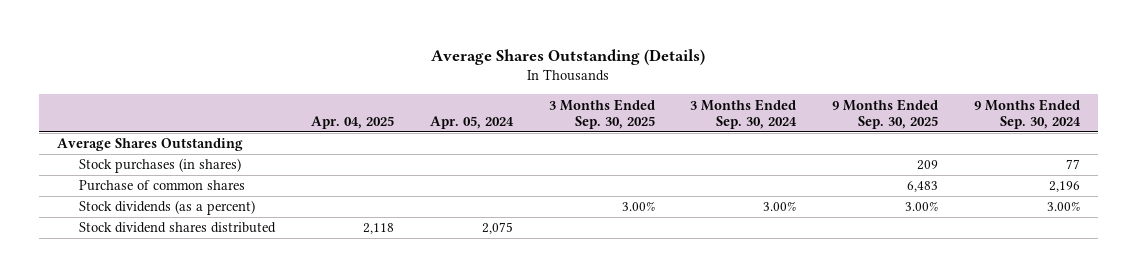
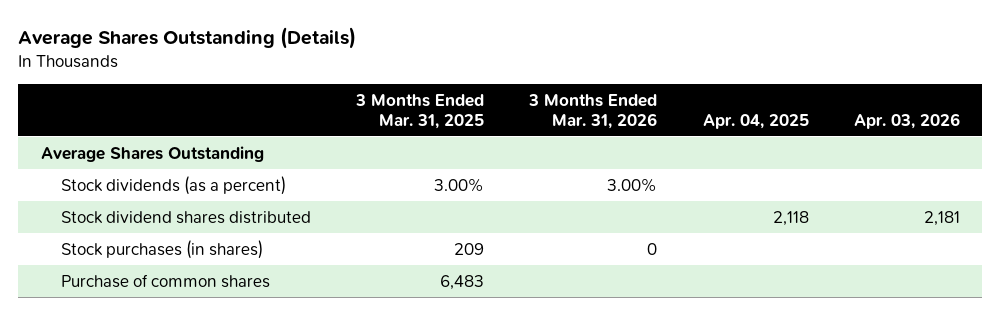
[429,115,514,129] Apr. 05, 2024 -> none
[548,98,655,129] 3 Months Ended Sep. 30, 2025 -> none
[690,98,798,129] 3 Months Ended Sep. 30, 2024 -> none
[832,98,939,129] 9 Months Ended Sep. 30, 2025 -> none
[973,98,1081,129] 9 Months Ended Sep. 30, 2024 -> none
none -> [355,93,485,129] 3 Months Ended Mar. 31, 2025
none -> [528,93,658,129] 3 Months Ended Mar. 31, 2026
none -> [853,112,960,129] Apr. 03, 2026
[79,158,242,174] Stock purchases (in shares) -> [60,239,263,259] Stock purchases (in shares)
[79,180,246,192] Purchase of common shares -> [60,273,270,288] Purchase of common shares

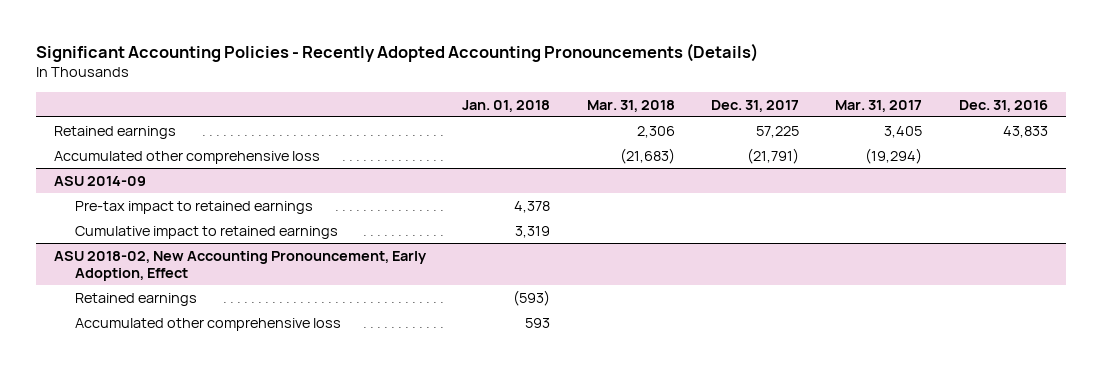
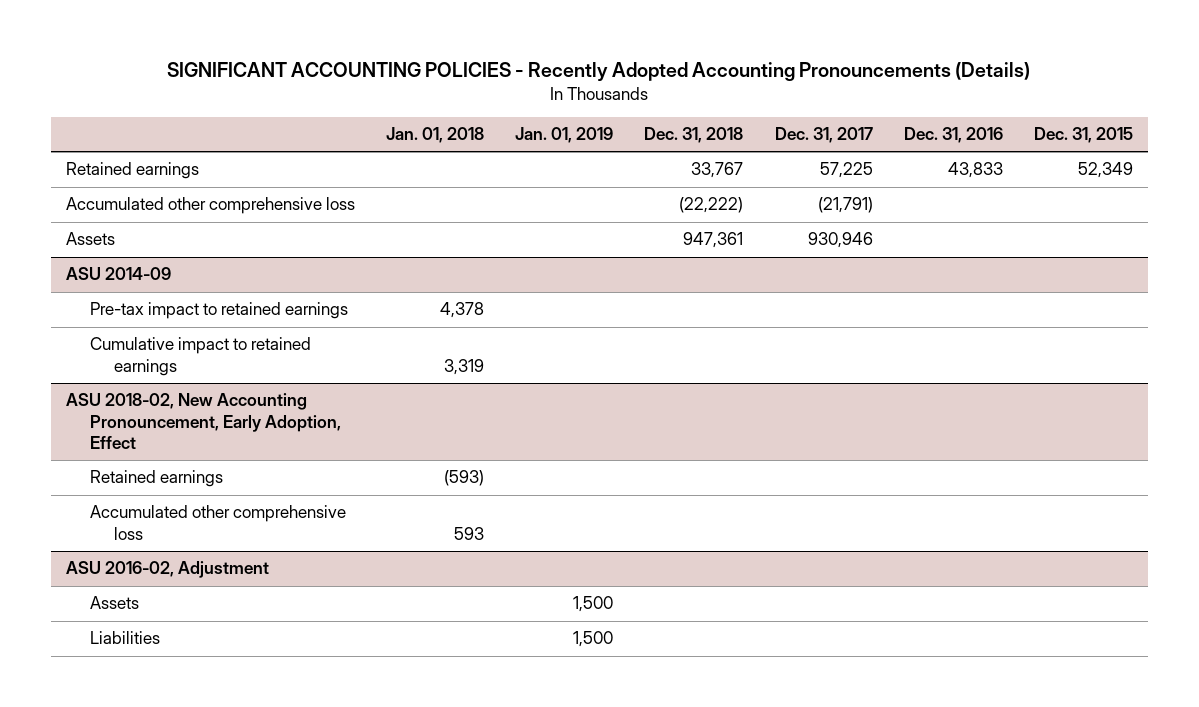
[35,42,758,62] Significant Accounting Policies - Recently Adopted Accounting Pronouncements (Details) -> [167,61,1031,81] SIGNIFICANT ACCOUNTING POLICIES - Recently Adopted Accounting Pronouncements (Details)
[586,99,675,112] Mar. 31, 2018 -> none
[835,99,923,112] Mar. 31, 2017 -> none
none -> [515,126,614,143] Jan. 01, 2019
none -> [644,126,744,143] Dec. 31, 2018
none -> [1033,126,1133,143] Dec. 31, 2015
none -> [66,232,116,246] Assets
none -> [66,561,270,579] ASU 2016-02, Adjustment
none -> [90,596,140,610] Assets
none -> [90,631,161,645] Liabilities

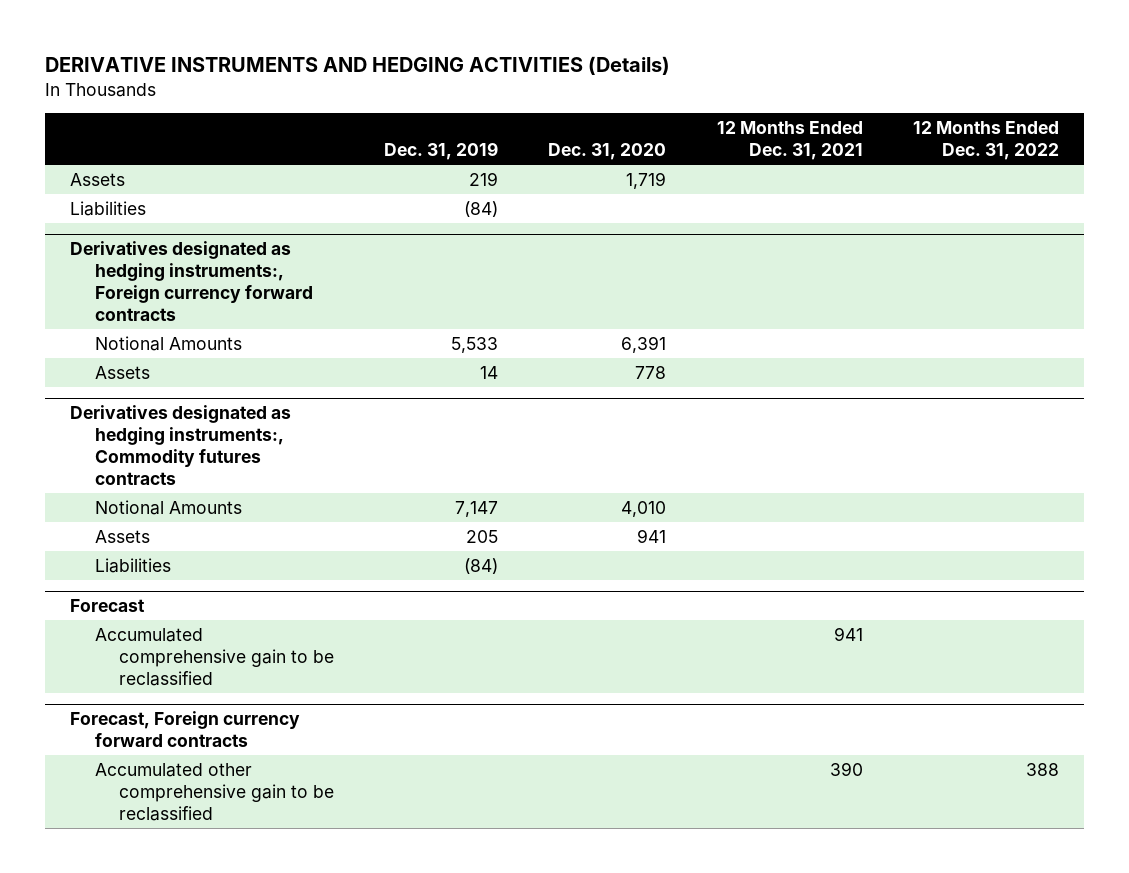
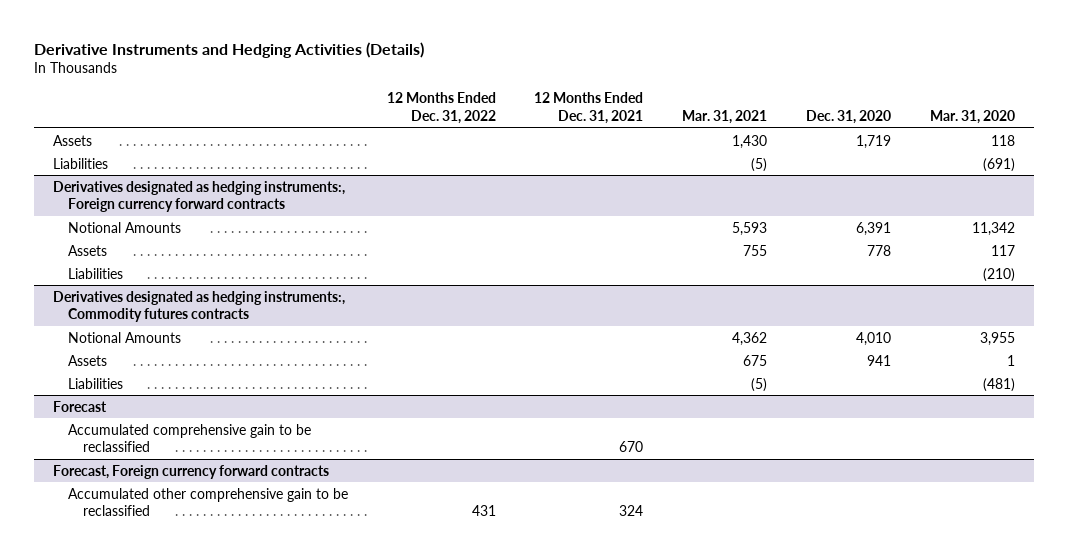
[45,56,671,76] DERIVATIVE INSTRUMENTS AND HEDGING ACTIVITIES (Details) -> [33,41,424,58] Derivative Instruments and Hedging Activities (Details)
[384,142,499,161] Dec. 31, 2019 -> none
none -> [682,110,768,125] Mar. 31, 2021
none -> [929,110,1015,125] Mar. 31, 2020
none -> [67,267,123,279] Liabilities
[833,626,863,641] 941 -> [619,441,644,453] 670
[829,761,863,776] 390 -> [619,505,644,517] 324
[1025,762,1059,776] 388 -> [471,505,496,517] 431

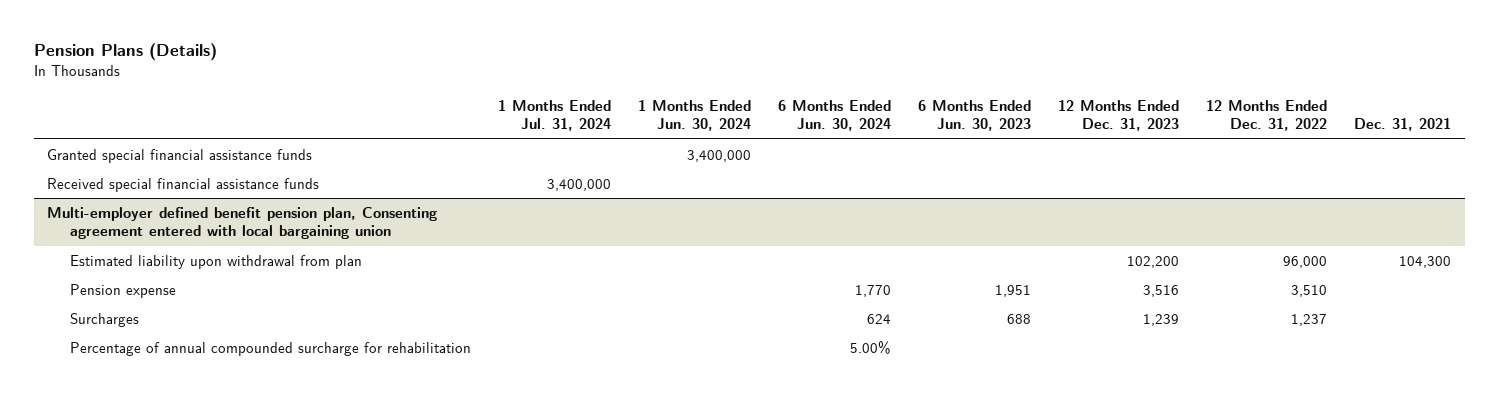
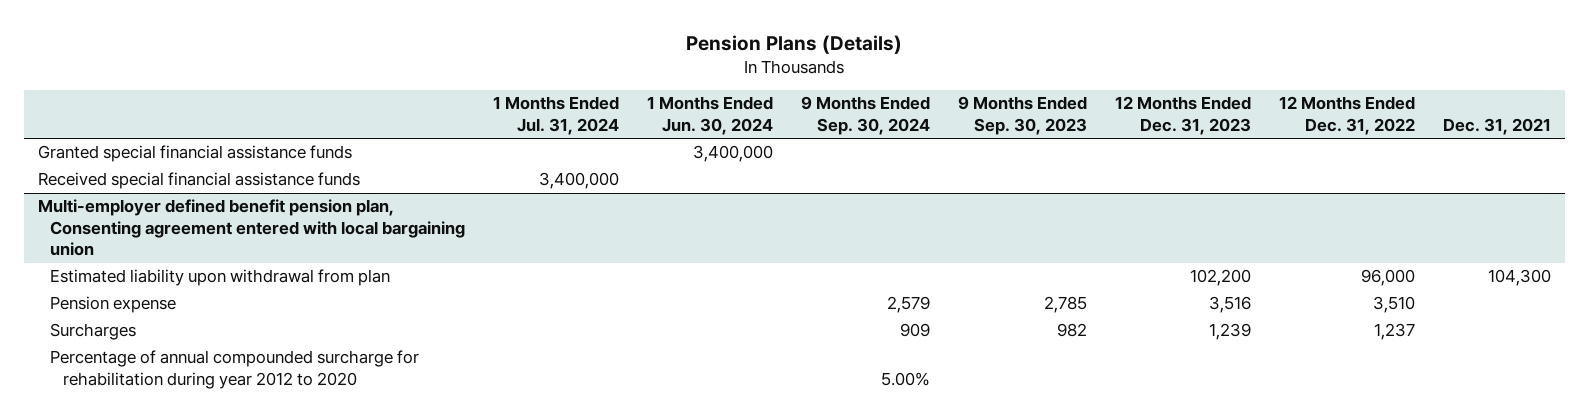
[778,99,892,132] 6 Months Ended Jun. 30, 2024 -> none
[918,99,1032,132] 6 Months Ended Jun. 30, 2023 -> none
none -> [801,96,931,135] 9 Months Ended Sep. 30, 2024
none -> [958,96,1088,135] 9 Months Ended Sep. 30, 2023
[69,341,471,356] Percentage of annual compounded surcharge for rehabilitation -> [50,350,420,389] Percentage of annual compounded surcharge for rehabilitation during year 2012 to 2020

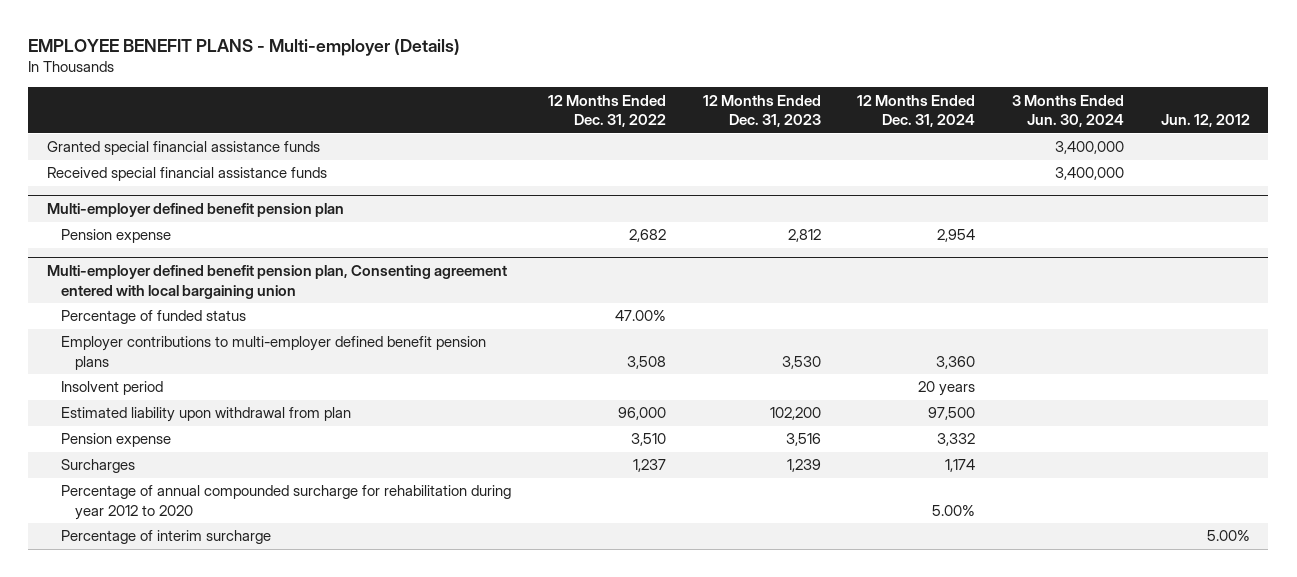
[686,35,903,55] Pension Plans (Details) -> [28,38,461,56] EMPLOYEE BENEFIT PLANS - Multi-employer (Details)
[493,96,620,135] 1 Months Ended Jul. 31, 2024 -> none
[647,96,774,135] 1 Months Ended Jun. 30, 2024 -> none
[801,96,931,135] 9 Months Ended Sep. 30, 2024 -> none
[958,96,1088,135] 9 Months Ended Sep. 30, 2023 -> none
[1443,117,1552,135] Dec. 31, 2021 -> none
none -> [857,94,976,128] 12 Months Ended Dec. 31, 2024
none -> [1012,94,1125,128] 3 Months Ended Jun. 30, 2024
none -> [1160,114,1250,128] Jun. 12, 2012
none -> [46,203,344,218] Multi-employer defined benefit pension plan
none -> [60,229,171,244] Pension expense
none -> [60,310,246,325] Percentage of funded status
none -> [60,336,486,370] Employer contributions to multi-employer defined benefit pension plans
none -> [60,381,163,396] Insolvent period
none -> [60,530,271,545] Percentage of interim surcharge

